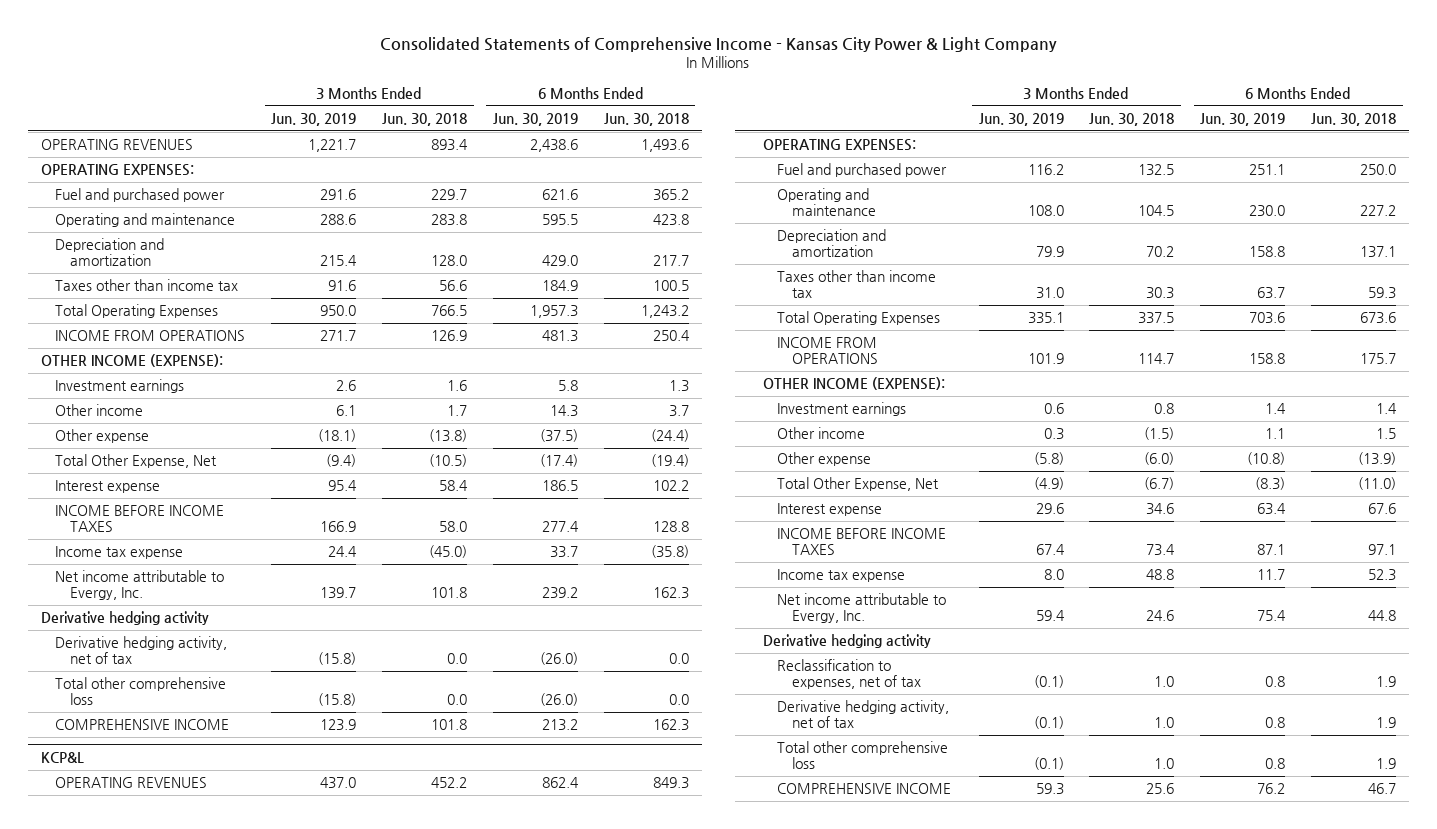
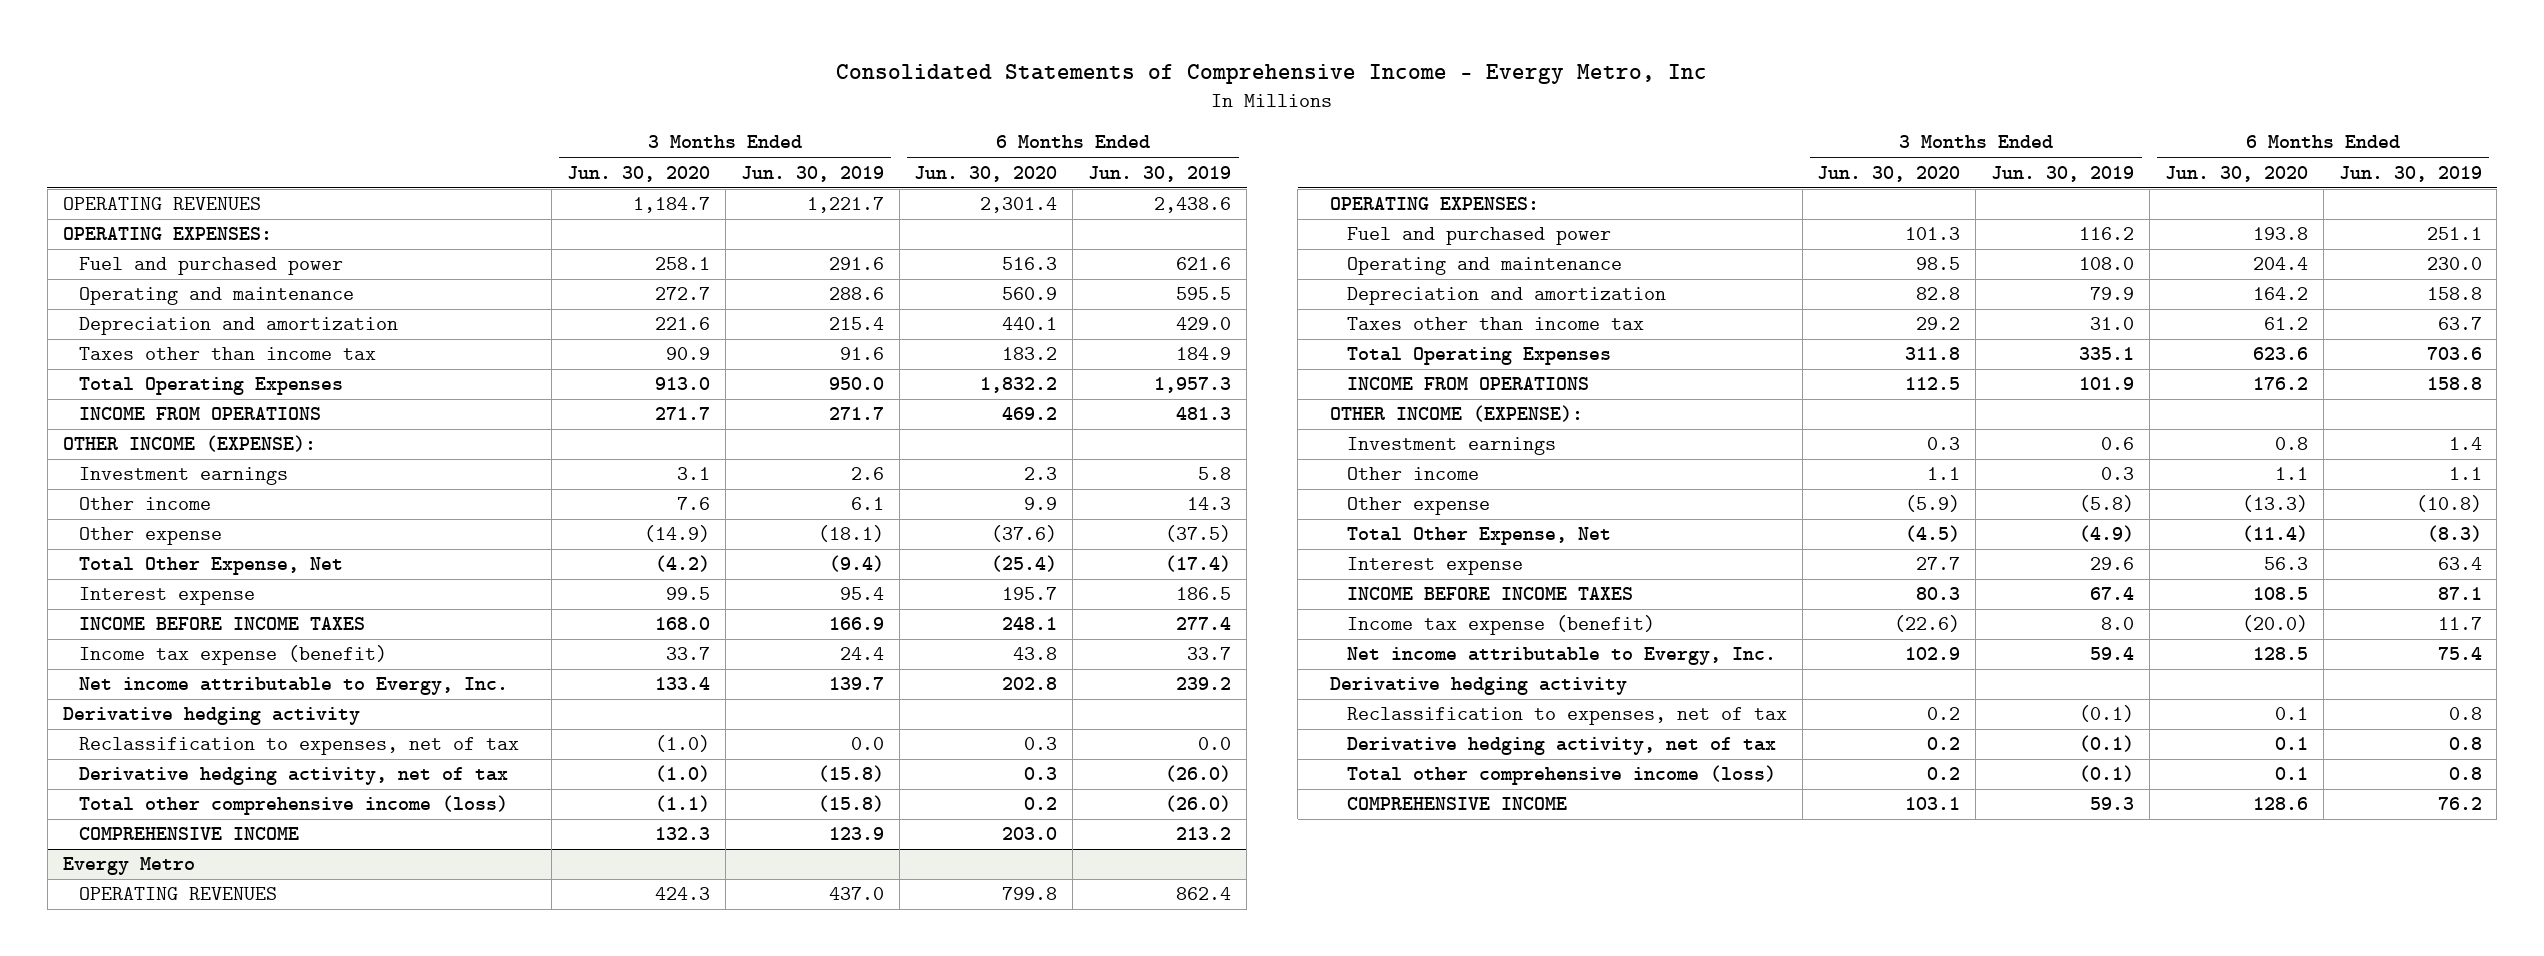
[380,36,1058,52] Consolidated Statements of Comprehensive Income - Kansas City Power & Light Company -> [836,64,1708,85] Consolidated Statements of Comprehensive Income - Evergy Metro, Inc
[382,112,468,126] Jun. 30, 2018 -> none
[603,112,689,126] Jun. 30, 2018 -> none
none -> [567,165,711,182] Jun. 30, 2020
none -> [914,165,1058,182] Jun. 30, 2020
[55,546,184,560] Income tax expense -> [79,645,388,666] Income tax expense (benefit)
none -> [79,737,520,756] Reclassification to expenses, net of tax
[55,677,227,706] Total other comprehensive loss -> [79,795,509,816] Total other comprehensive income (loss)
[40,752,84,764] KCP&L -> none
none -> [62,857,195,876] Evergy Metro
[777,569,906,583] Income tax expense -> [1346,615,1655,636] Income tax expense (benefit)
[777,741,949,770] Total other comprehensive loss -> [1346,765,1776,786] Total other comprehensive income (loss)

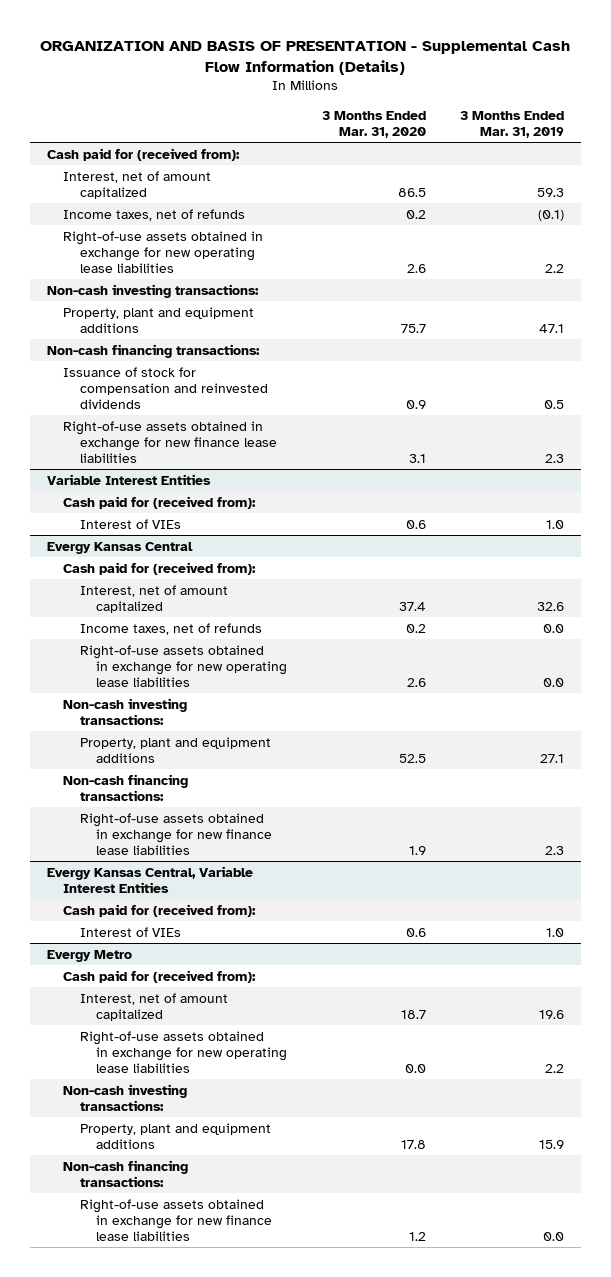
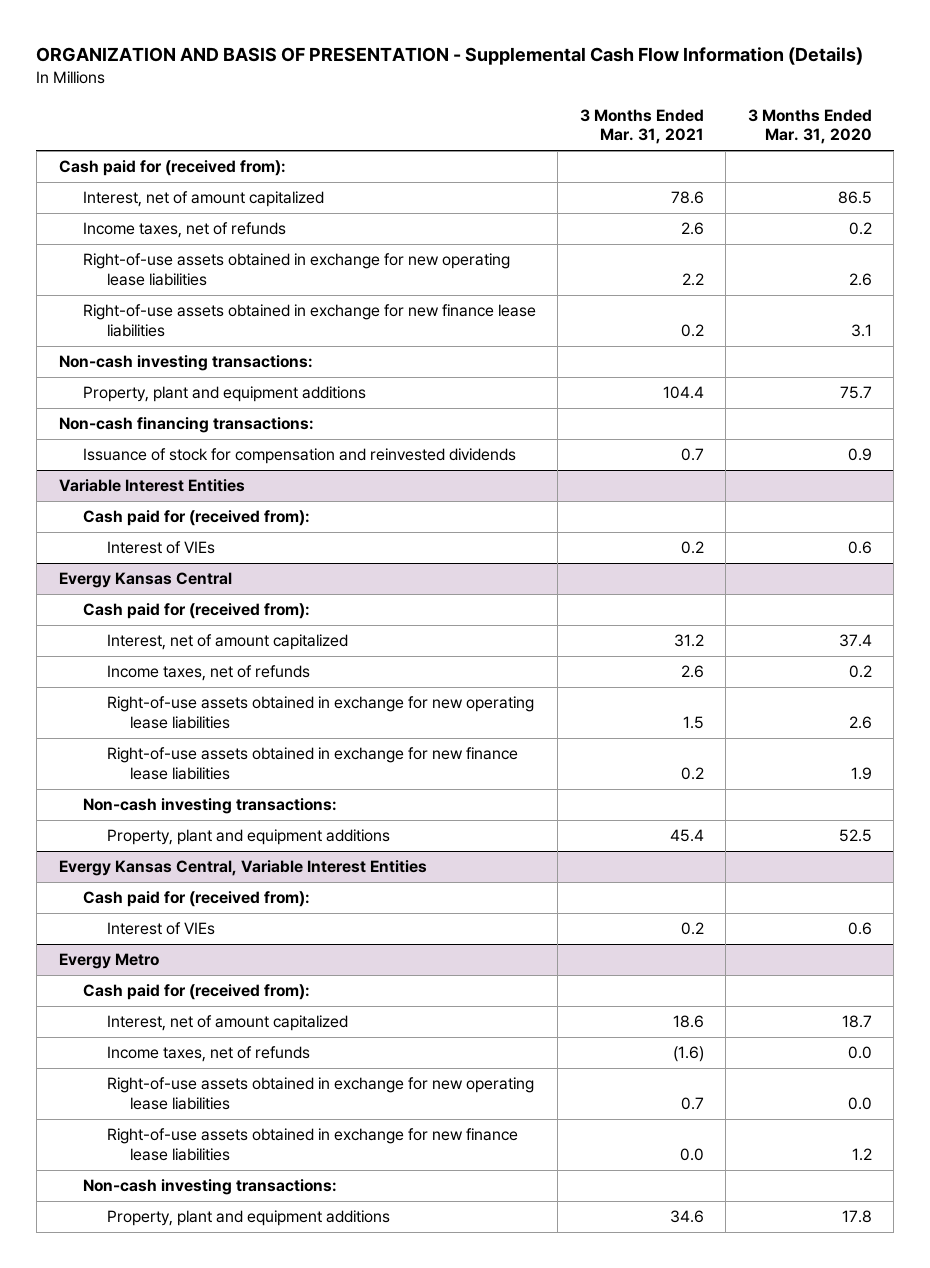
[459,110,564,138] 3 Months Ended Mar. 31, 2019 -> none
none -> [579,108,704,145] 3 Months Ended Mar. 31, 2021
[63,420,277,463] Right-of-use assets obtained in exchange for new finance lease liabilities -> [82,304,536,337] Right-of-use assets obtained in exchange for new finance lease liabilities
[79,812,273,855] Right-of-use assets obtained in exchange for new finance lease liabilities -> [106,747,518,780] Right-of-use assets obtained in exchange for new finance lease liabilities
[63,773,189,801] Non-cash financing transactions: -> none
none -> [106,1046,310,1063] Income taxes, net of refunds
[79,1198,273,1241] Right-of-use assets obtained in exchange for new finance lease liabilities -> [106,1128,518,1161] Right-of-use assets obtained in exchange for new finance lease liabilities
[63,1159,189,1187] Non-cash financing transactions: -> none

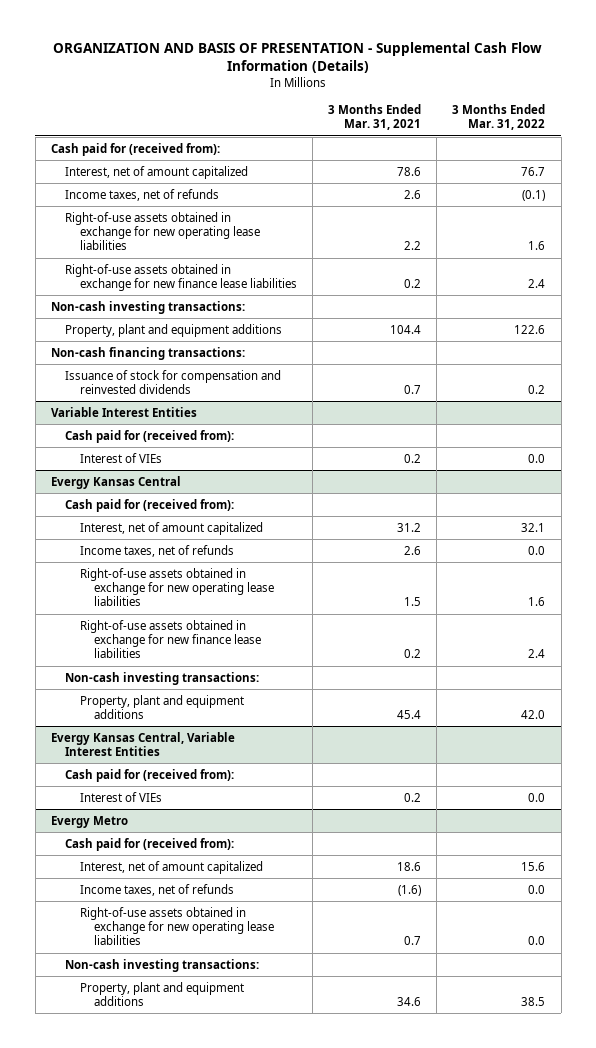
[747,108,872,145] 3 Months Ended Mar. 31, 2020 -> none
none -> [452,103,546,131] 3 Months Ended Mar. 31, 2022
[106,1128,518,1161] Right-of-use assets obtained in exchange for new finance lease liabilities -> none

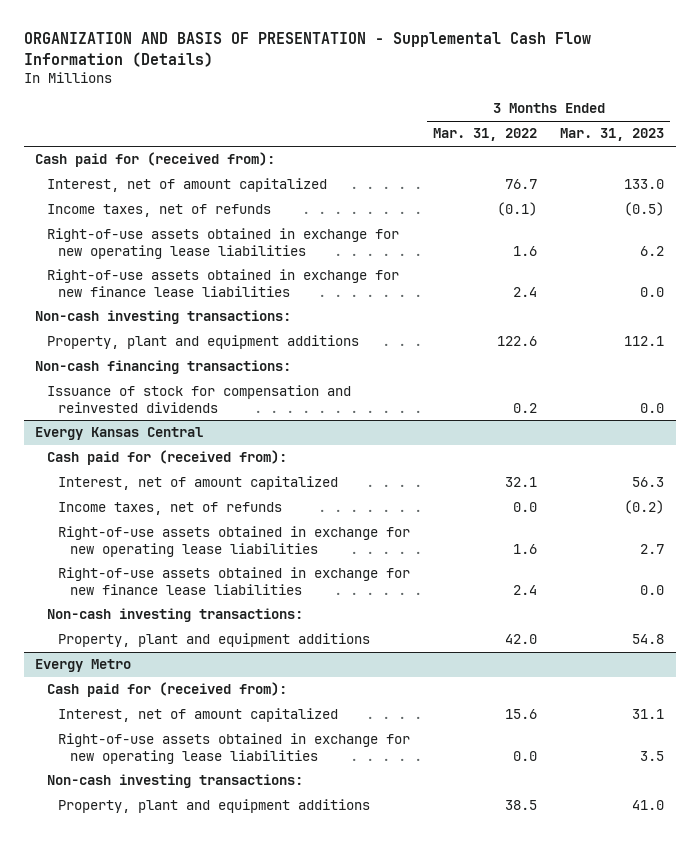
[328,103,422,131] 3 Months Ended Mar. 31, 2021 -> none
none -> [560,128,665,142] Mar. 31, 2023
[50,406,197,417] Variable Interest Entities -> none
[65,429,235,443] Cash paid for (received from): -> none
[79,452,162,463] Interest of VIEs -> none
[50,731,235,756] Evergy Kansas Central, Variable Interest Entities -> none
[65,768,235,782] Cash paid for (received from): -> none
[79,791,162,802] Interest of VIEs -> none
[79,883,234,896] Income taxes, net of refunds -> none

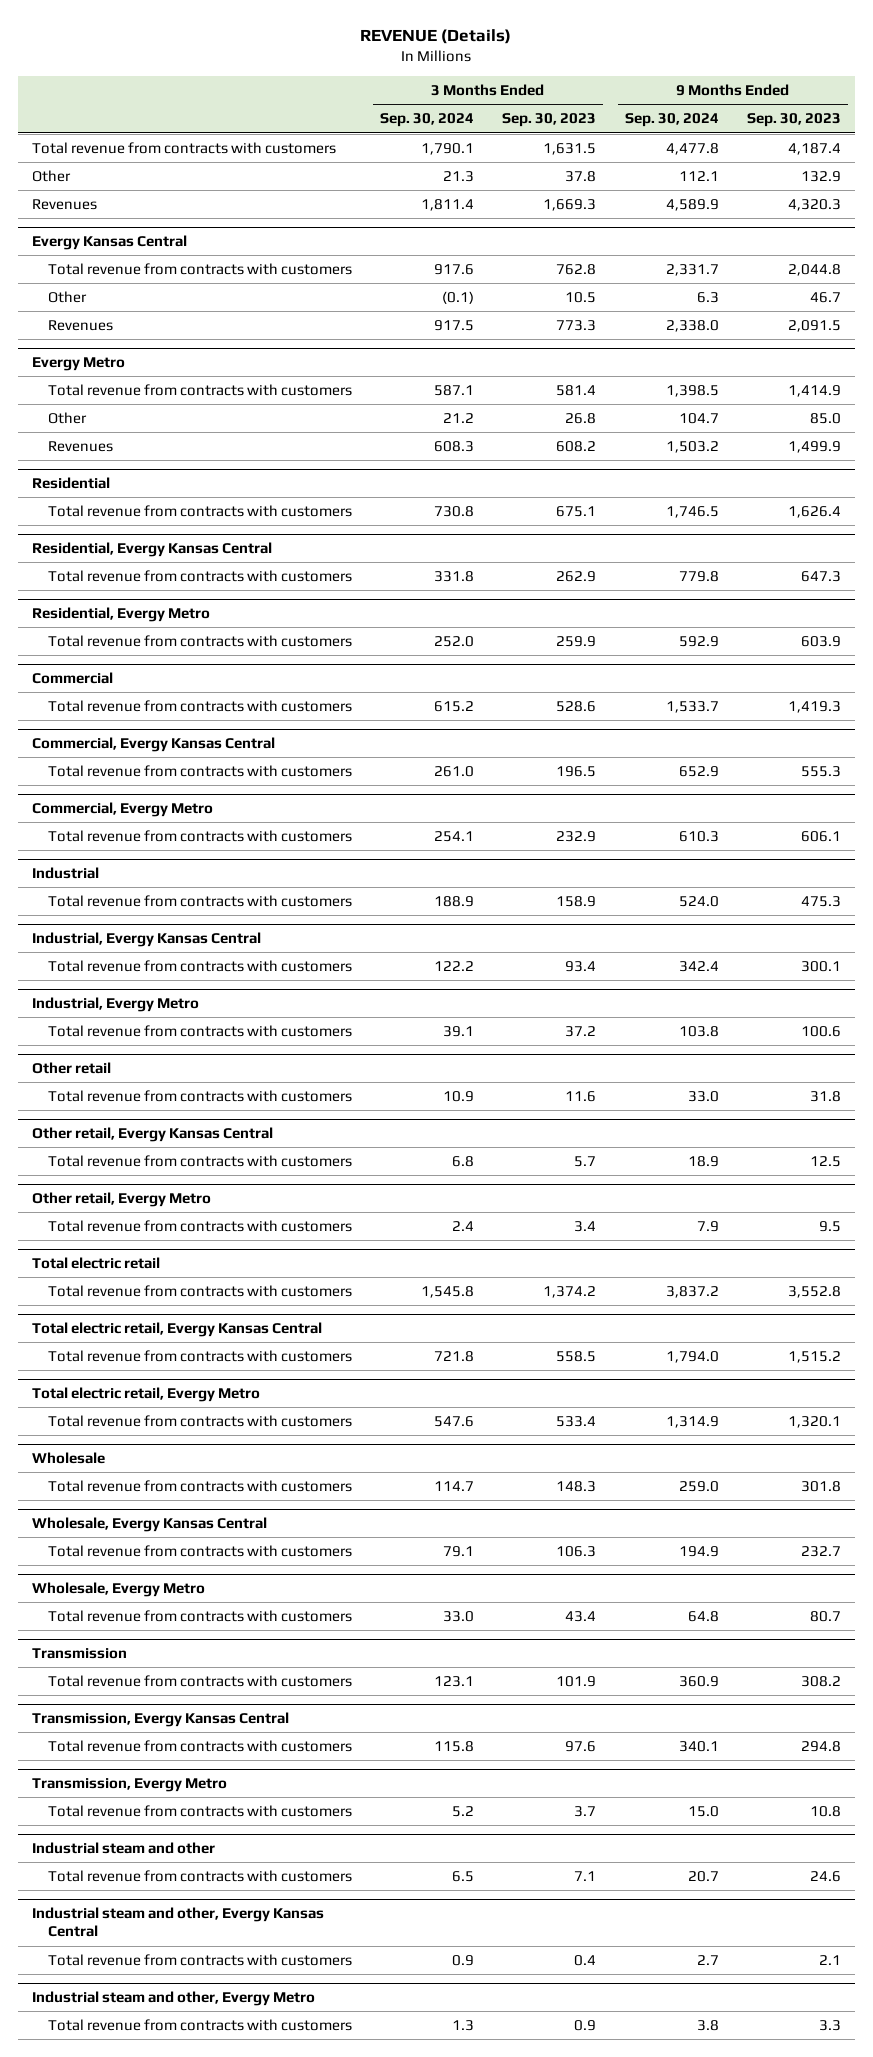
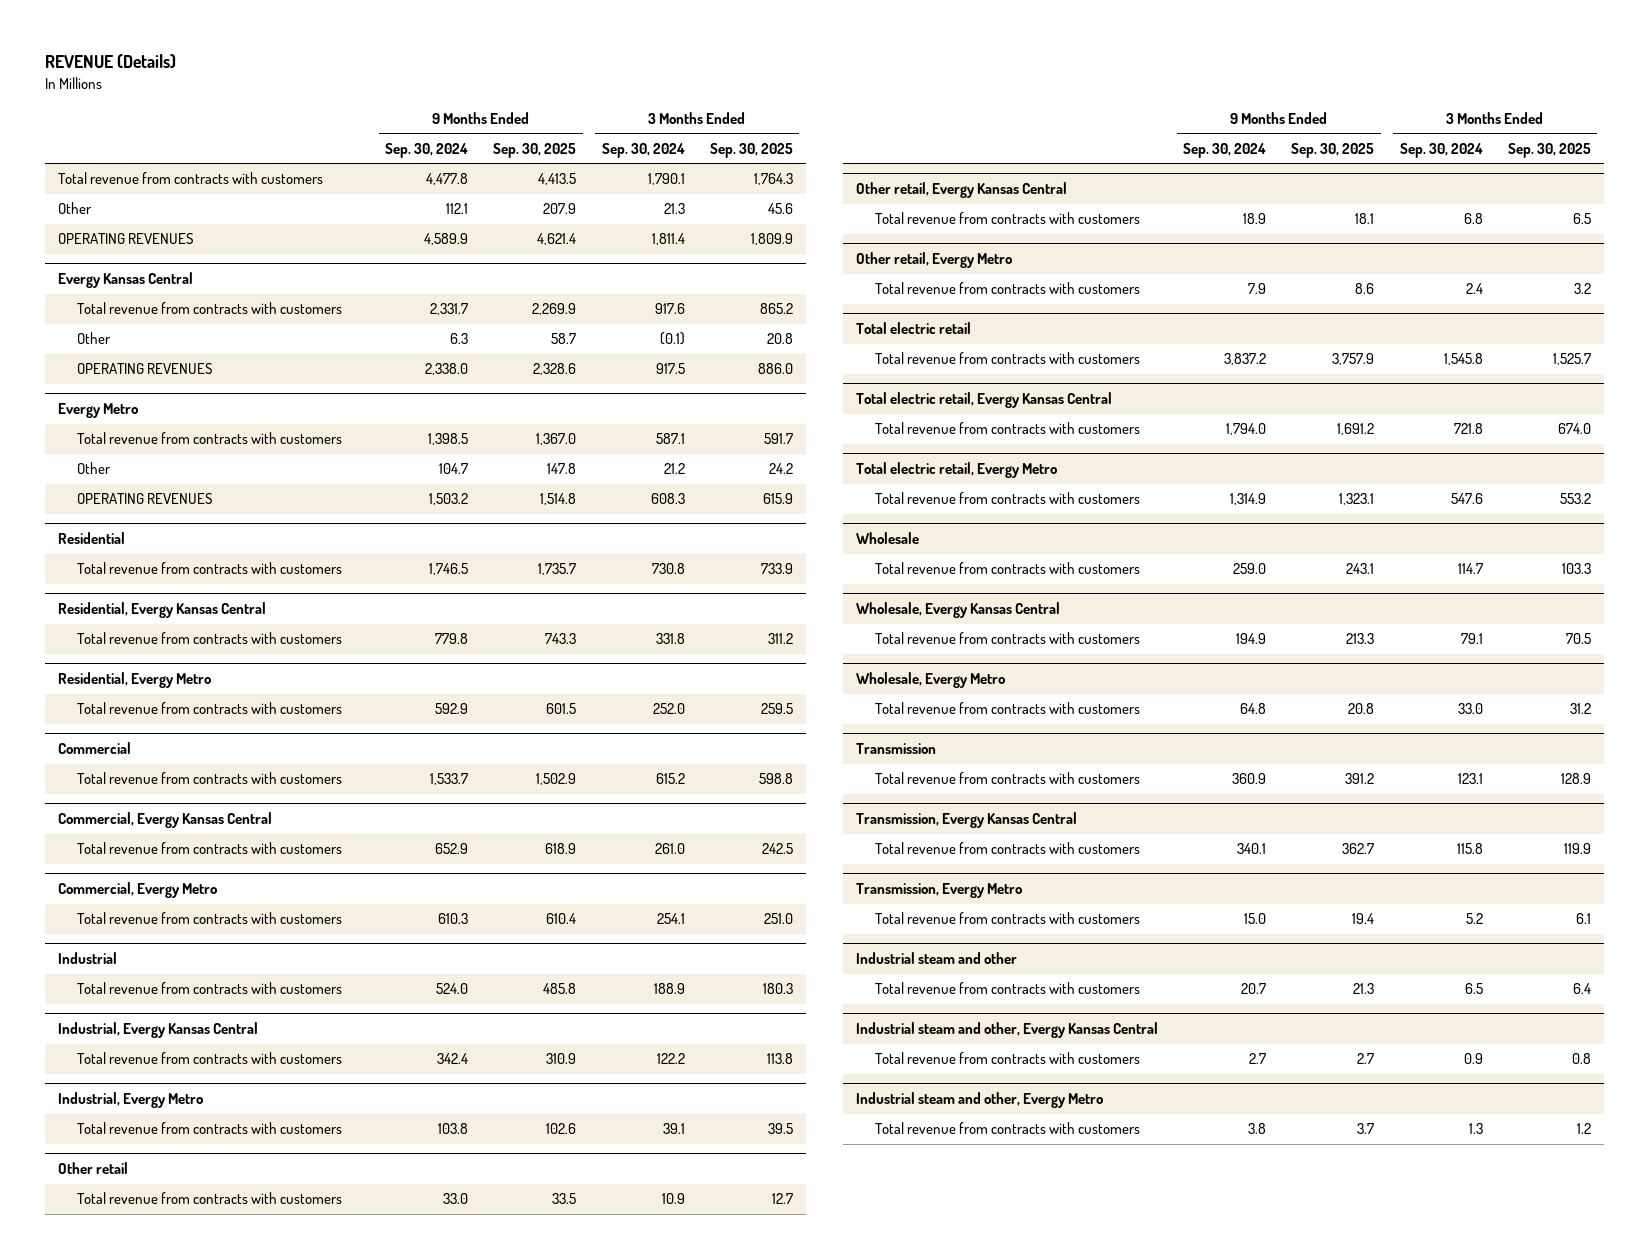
[502,113,597,128] Sep. 30, 2023 -> none
[746,113,841,128] Sep. 30, 2023 -> none
none -> [493,142,577,158] Sep. 30, 2025
none -> [709,142,793,158] Sep. 30, 2025
[32,198,98,210] Revenues -> [57,233,194,245] OPERATING REVENUES
[48,319,114,331] Revenues -> [77,363,214,375] OPERATING REVENUES
[48,440,114,452] Revenues -> [77,493,214,505] OPERATING REVENUES

